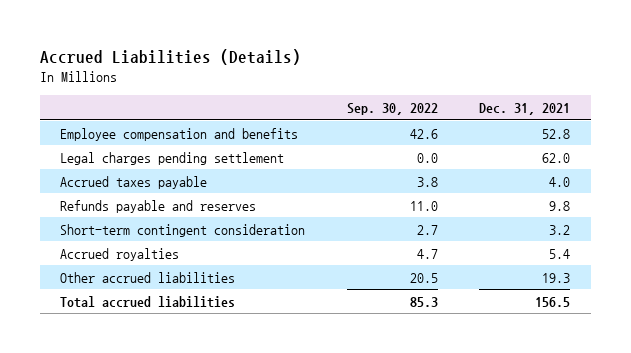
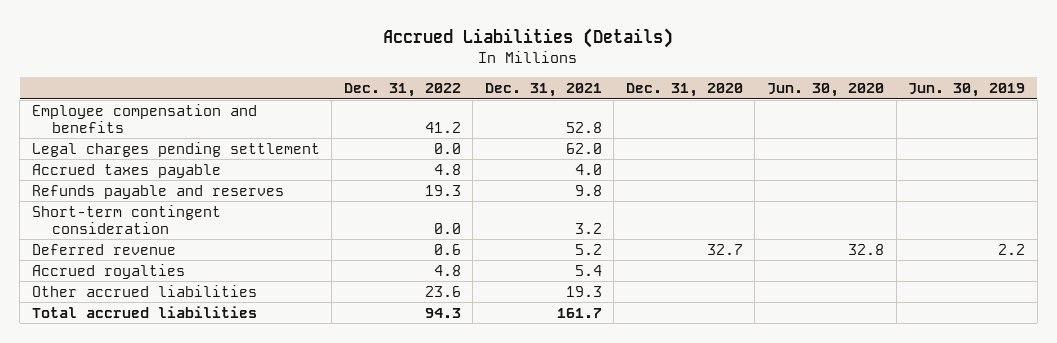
[346,102,438,115] Sep. 30, 2022 -> none
none -> [343,83,461,98] Dec. 31, 2022
none -> [625,83,743,98] Dec. 31, 2020
none -> [766,83,884,98] Jun. 30, 2020
none -> [908,83,1026,98] Jun. 30, 2019
none -> [31,243,176,255] Deferred revenue
[535,296,571,307] 156.5 -> [556,307,602,318] 161.7

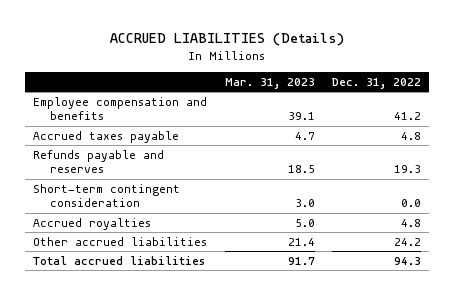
[383,27,674,48] Accrued Liabilities (Details) -> [110,33,345,47] ACCRUED LIABILITIES (Details)
[484,83,602,98] Dec. 31, 2021 -> none
[625,83,743,98] Dec. 31, 2020 -> none
[766,83,884,98] Jun. 30, 2020 -> none
[908,83,1026,98] Jun. 30, 2019 -> none
none -> [224,77,315,89] Mar. 31, 2023
[31,141,320,157] Legal charges pending settlement -> none
[31,243,176,255] Deferred revenue -> none
[424,285,461,297] 23.6 -> [393,237,421,246] 24.2

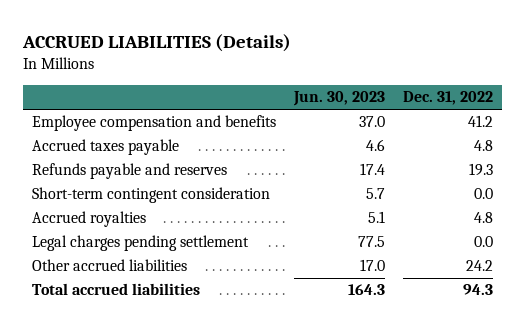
[224,77,315,89] Mar. 31, 2023 -> none
none -> [292,91,385,107] Jun. 30, 2023
none -> [31,235,249,252] Legal charges pending settlement

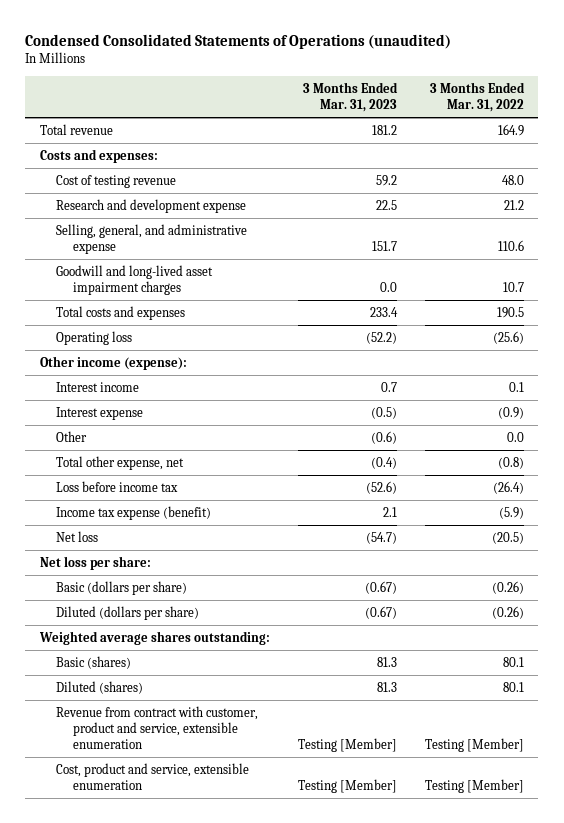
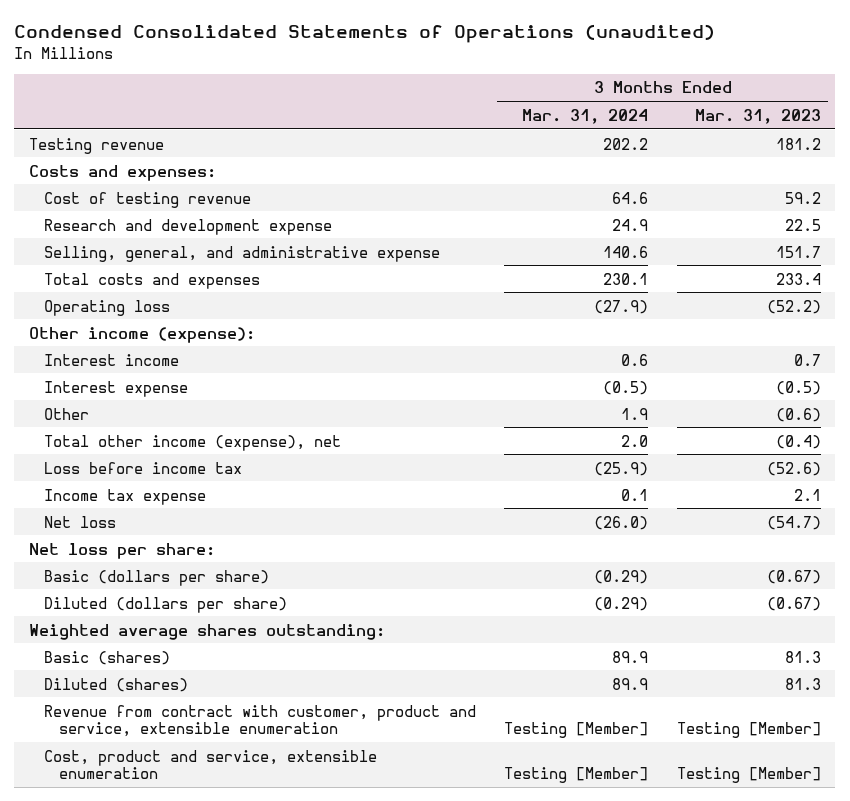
[430,82,526,113] 3 Months Ended Mar. 31, 2022 -> none
none -> [522,108,649,124] Mar. 31, 2024
[39,123,113,135] Total revenue -> [28,137,164,154] Testing revenue
[56,264,214,296] Goodwill and long-lived asset impairment charges -> none
[56,455,185,470] Total other expense, net -> [43,434,341,451] Total other income (expense), net
[56,505,212,520] Income tax expense (benefit) -> [43,488,206,505] Income tax expense

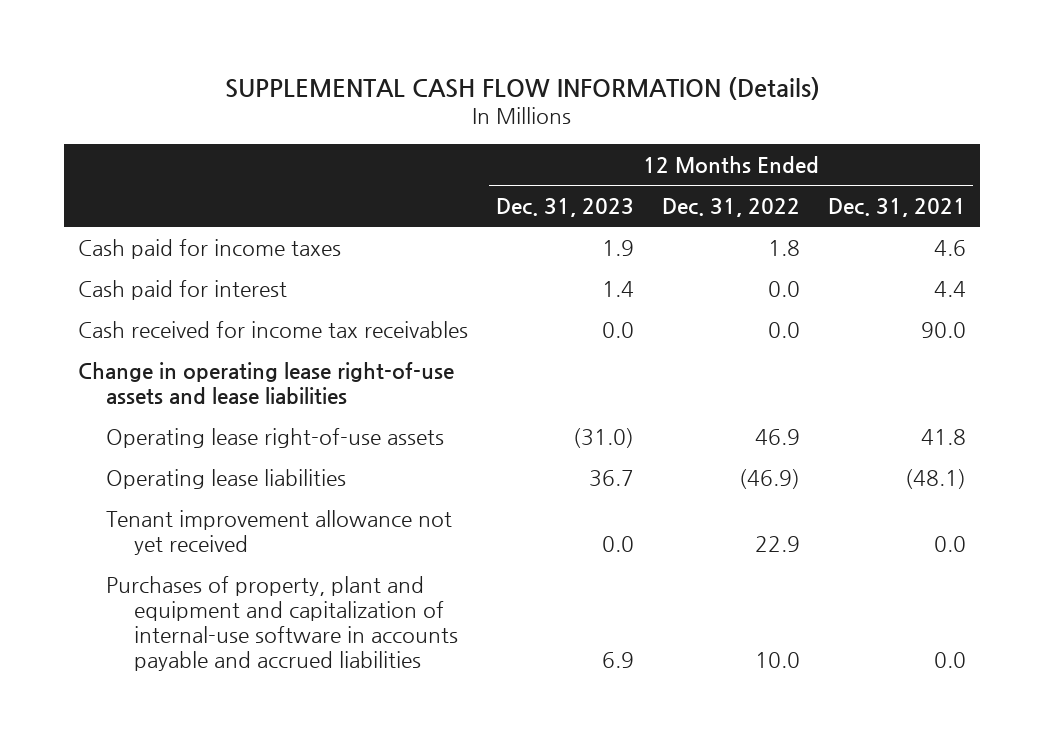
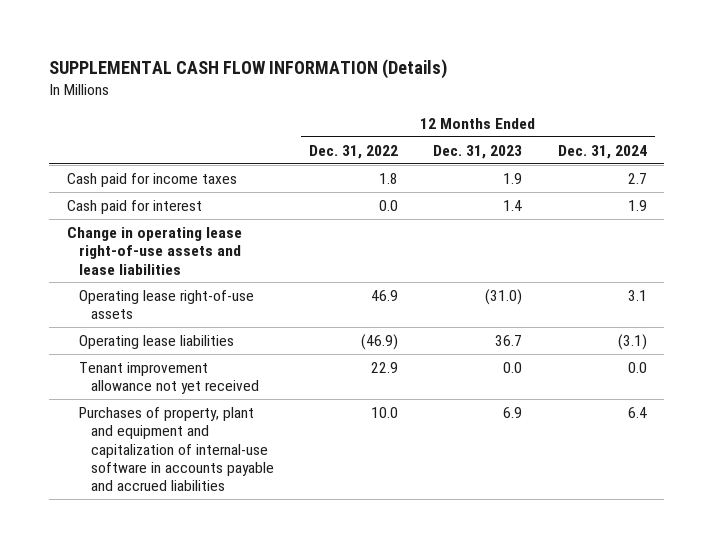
[827,197,966,217] Dec. 31, 2021 -> none
none -> [557,144,647,159] Dec. 31, 2024
[77,320,468,338] Cash received for income tax receivables -> none

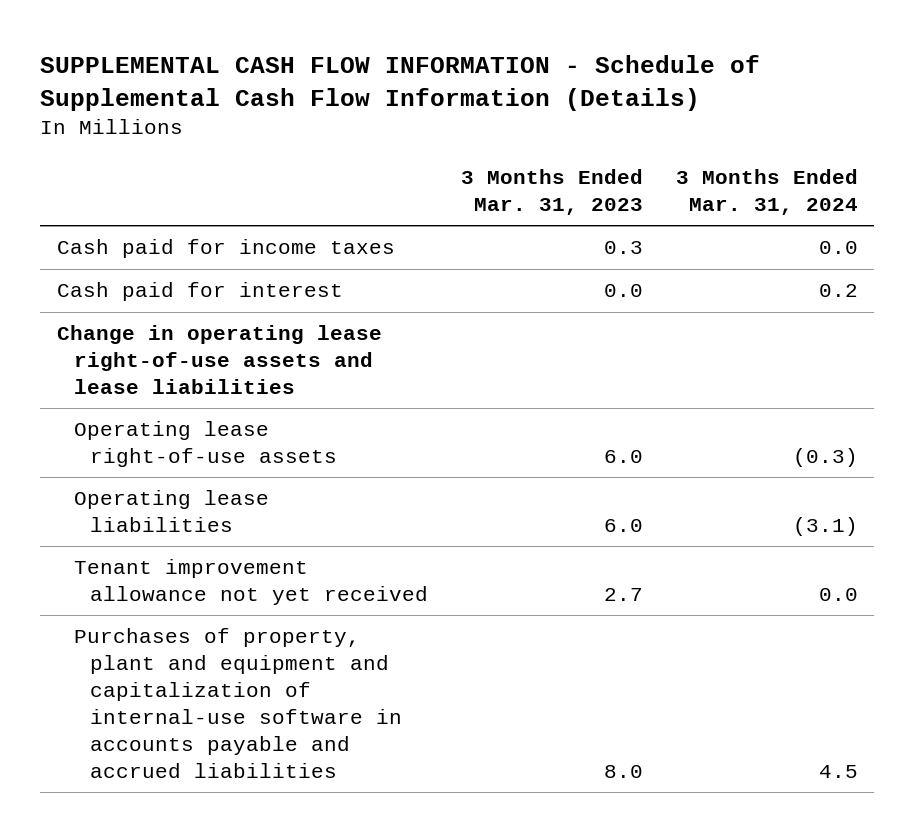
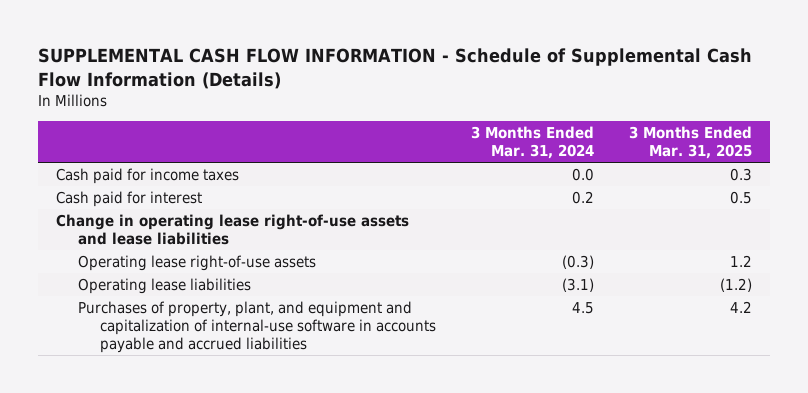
[461,168,644,215] 3 Months Ended Mar. 31, 2023 -> none
none -> [629,126,753,160] 3 Months Ended Mar. 31, 2025
[73,559,429,606] Tenant improvement allowance not yet received -> none
[73,628,403,778] Purchases of property, plant and equipment and capitalization of internal-use software in accounts payable and accrued liabilities -> [77,300,436,354] Purchases of property, plant, and equipment and capitalization of internal-use software in accounts payable and accrued liabilities

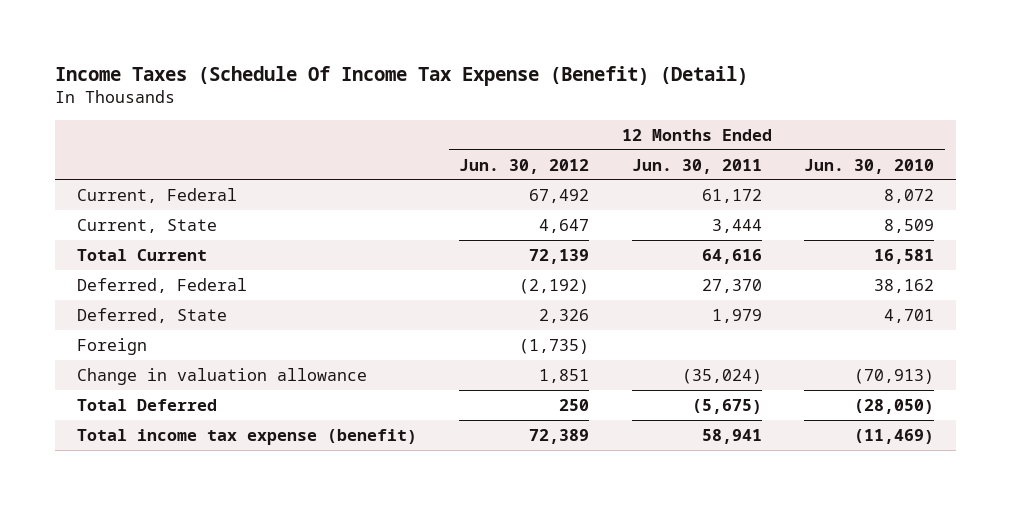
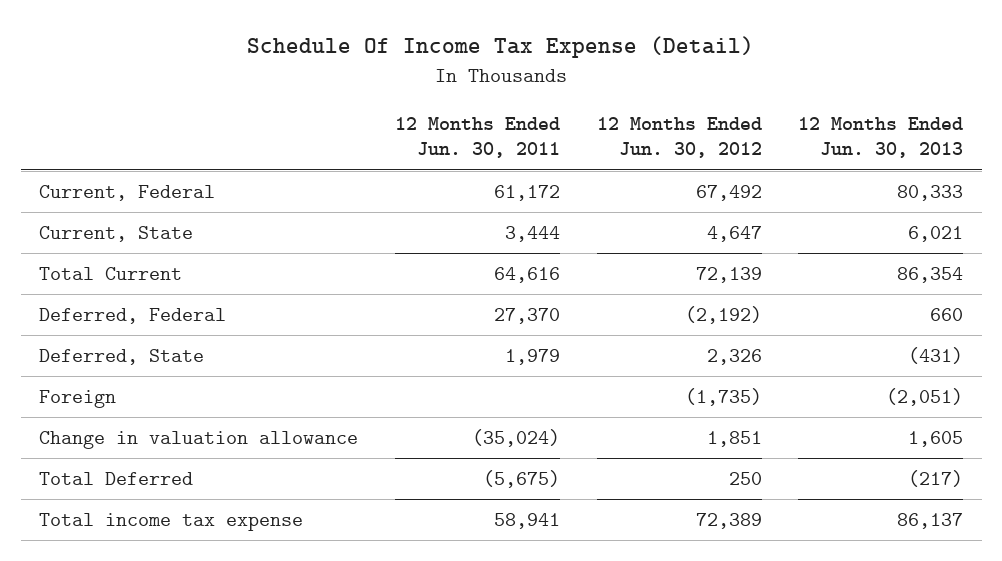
[55,66,749,87] Income Taxes (Schedule Of Income Tax Expense (Benefit) (Detail) -> [247,36,755,59] Schedule Of Income Tax Expense (Detail)
[804,158,935,174] Jun. 30, 2010 -> none
none -> [798,116,964,159] 12 Months Ended Jun. 30, 2013
[76,428,417,445] Total income tax expense (benefit) -> [39,513,304,532] Total income tax expense

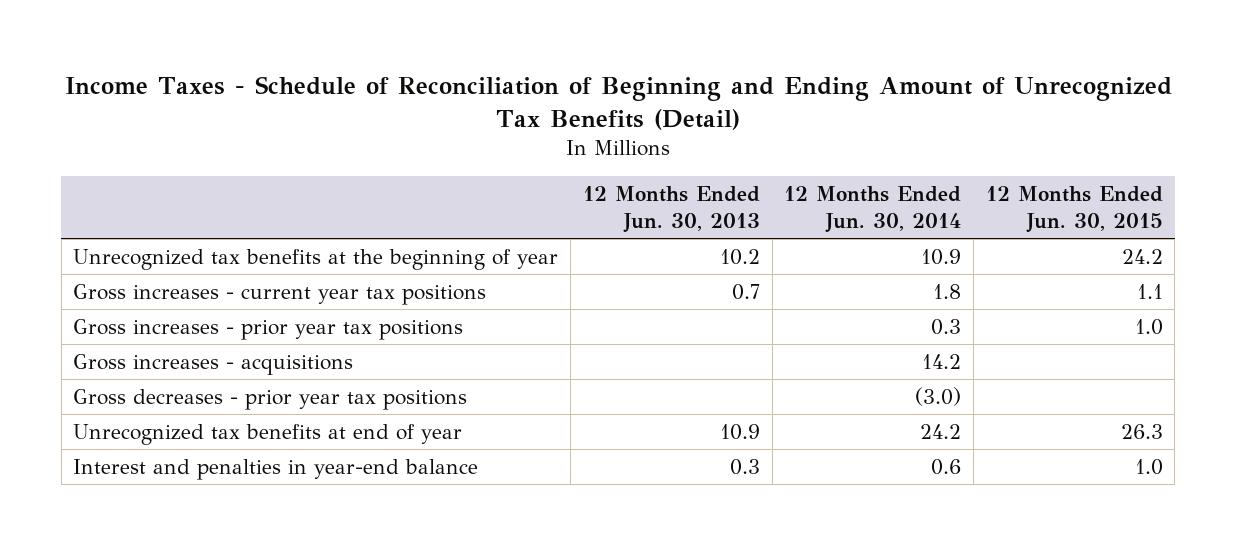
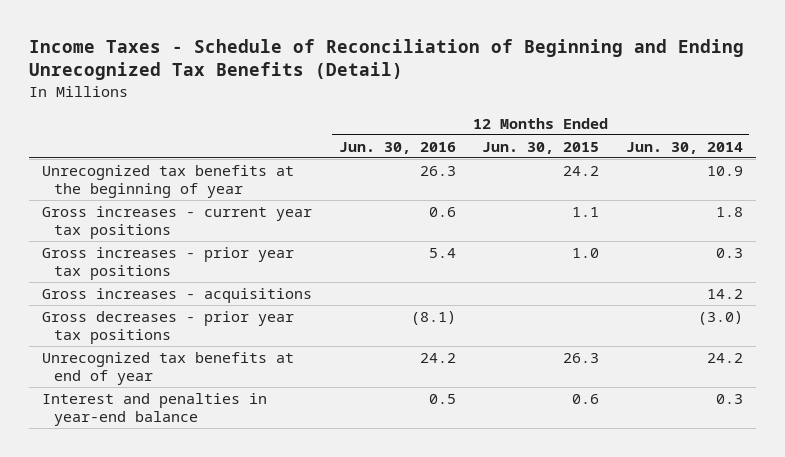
[65,76,1173,130] Income Taxes - Schedule of Reconciliation of Beginning and Ending Amount of Unrecognized Tax Benefits (Detail) -> [29,38,745,81] Income Taxes - Schedule of Reconciliation of Beginning and Ending Unrecognized Tax Benefits (Detail)
[582,186,760,234] 12 Months Ended Jun. 30, 2013 -> none
none -> [338,141,456,154] Jun. 30, 2016
[931,458,962,475] 0.6 -> [715,393,743,404] 0.3
[1134,458,1163,475] 1.0 -> [572,393,600,404] 0.6

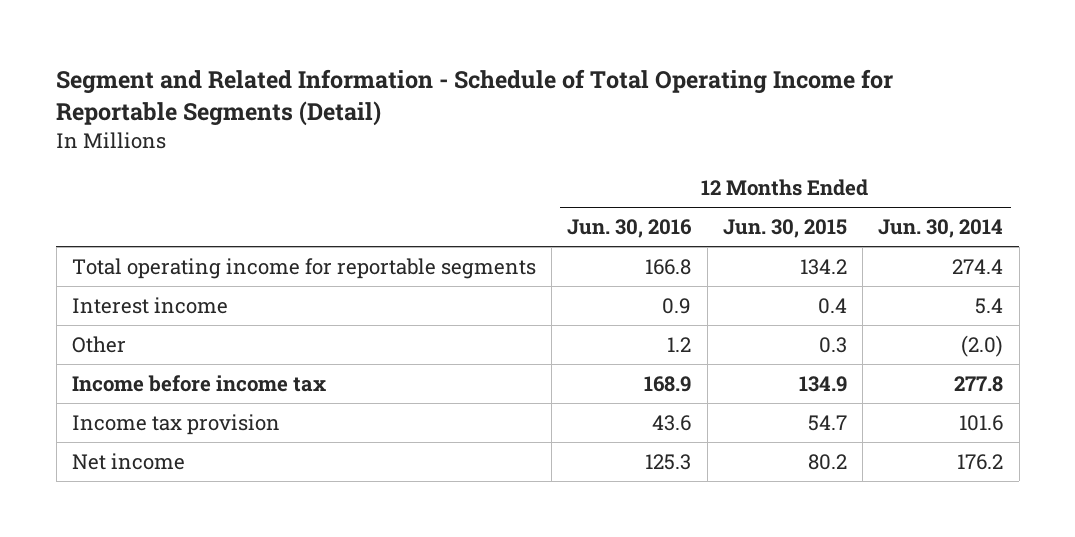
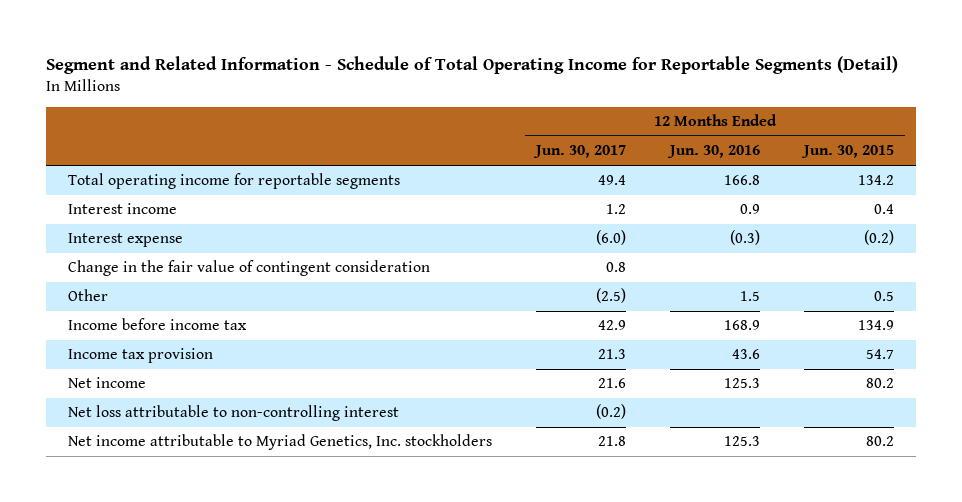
[878,219,1004,239] Jun. 30, 2014 -> none
none -> [532,145,626,159] Jun. 30, 2017
none -> [67,233,183,248] Interest expense
none -> [67,260,430,277] Change in the fair value of contingent consideration
[667,336,692,352] 1.2 -> [739,291,760,302] 1.5
[818,336,847,353] 0.3 -> [874,291,895,302] 0.5
none -> [67,405,399,422] Net loss attributable to non-controlling interest
none -> [67,434,492,451] Net income attributable to Myriad Genetics, Inc. stockholders

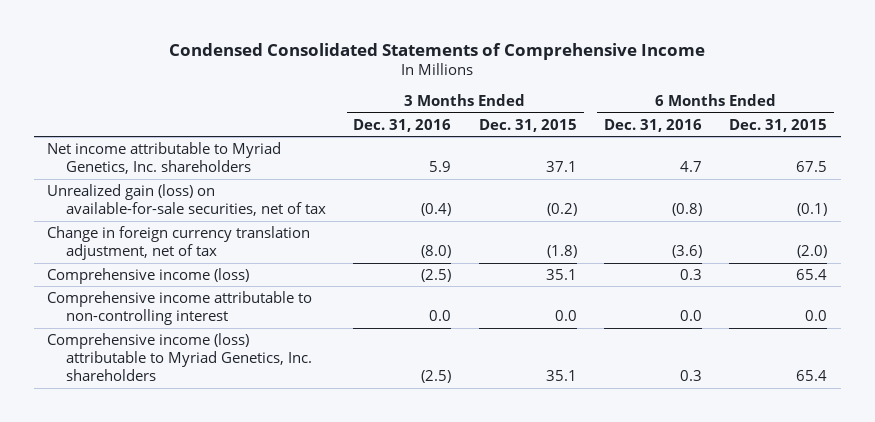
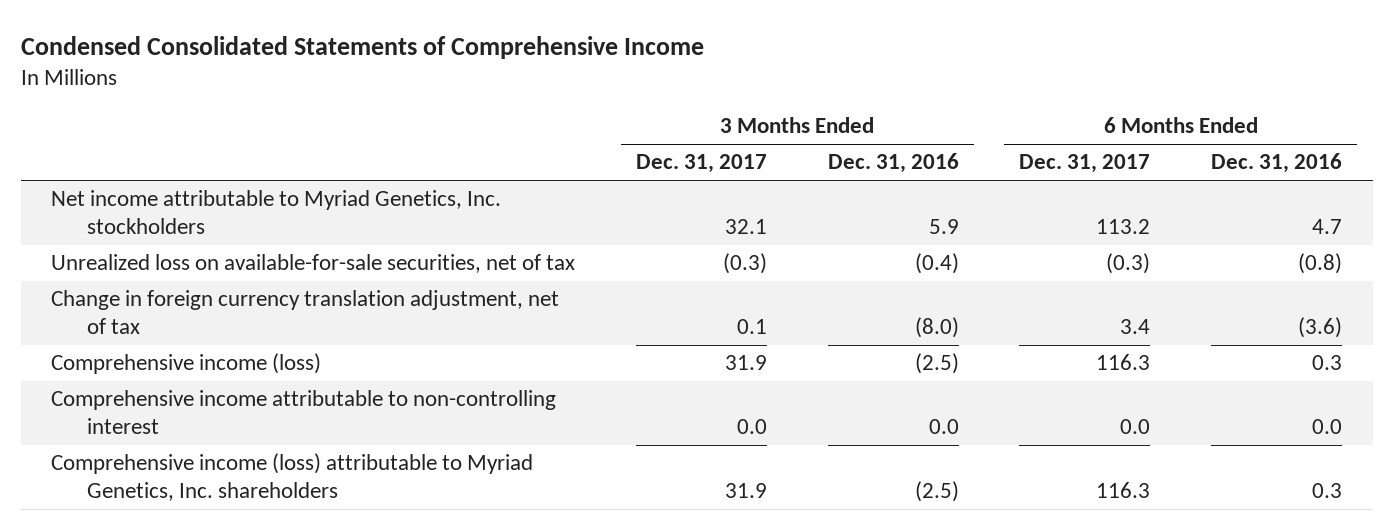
[478,118,577,132] Dec. 31, 2015 -> none
[729,118,828,132] Dec. 31, 2015 -> none
none -> [635,154,767,174] Dec. 31, 2017
none -> [1019,154,1151,174] Dec. 31, 2017
[47,141,282,174] Net income attributable to Myriad Genetics, Inc. shareholders -> [50,190,501,235] Net income attributable to Myriad Genetics, Inc. stockholders
[47,183,327,216] Unrealized gain (loss) on available-for-sale securities, net of tax -> [50,254,575,274] Unrealized loss on available-for-sale securities, net of tax

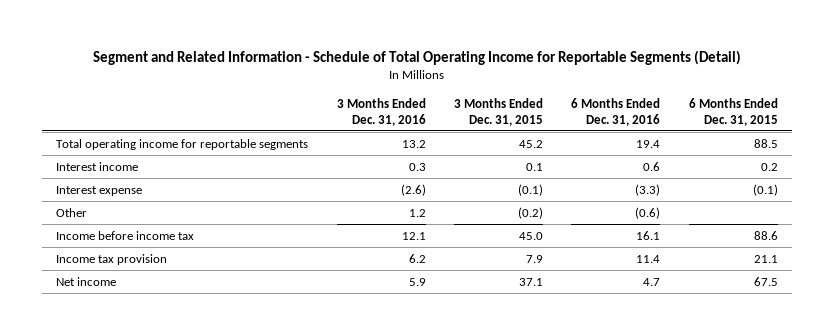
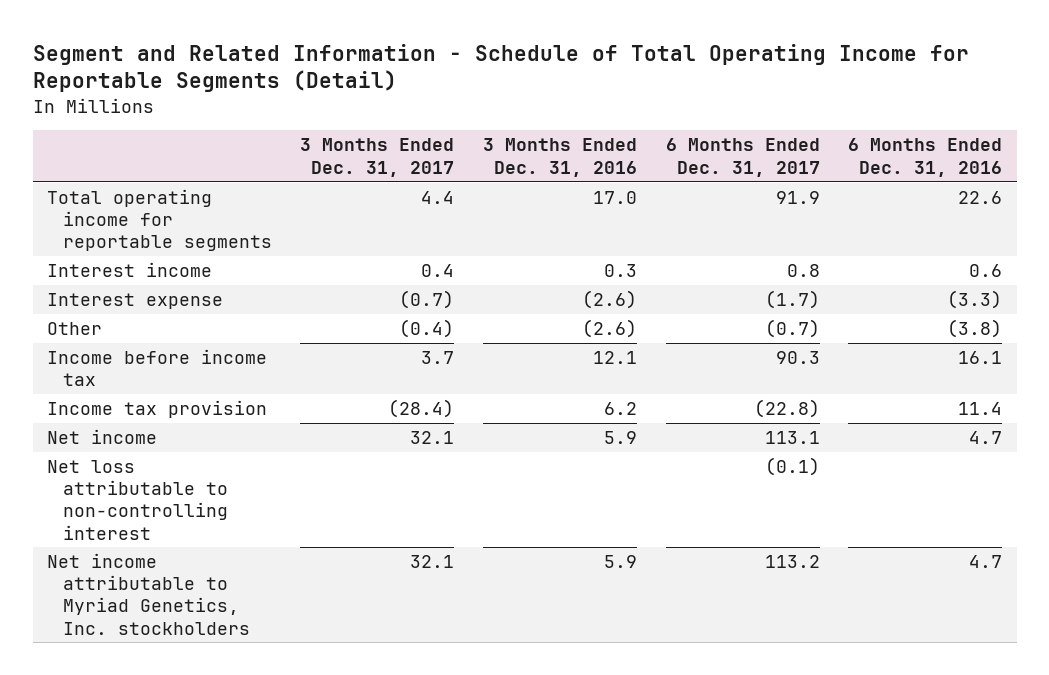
[453,97,543,126] 3 Months Ended Dec. 31, 2015 -> none
[688,97,778,126] 6 Months Ended Dec. 31, 2015 -> none
none -> [300,138,455,177] 3 Months Ended Dec. 31, 2017
none -> [665,138,820,177] 6 Months Ended Dec. 31, 2017
[401,139,426,148] 13.2 -> [593,190,638,204] 17.0
[636,139,661,148] 19.4 -> [958,190,1003,204] 22.6
[408,208,426,217] 1.2 -> [582,318,638,338] (2.6)
[635,206,661,219] (0.6) -> [947,318,1003,338] (3.8)
none -> [47,459,228,540] Net loss attributable to non-controlling interest
none -> [47,552,250,635] Net income attributable to Myriad Genetics, Inc. stockholders

